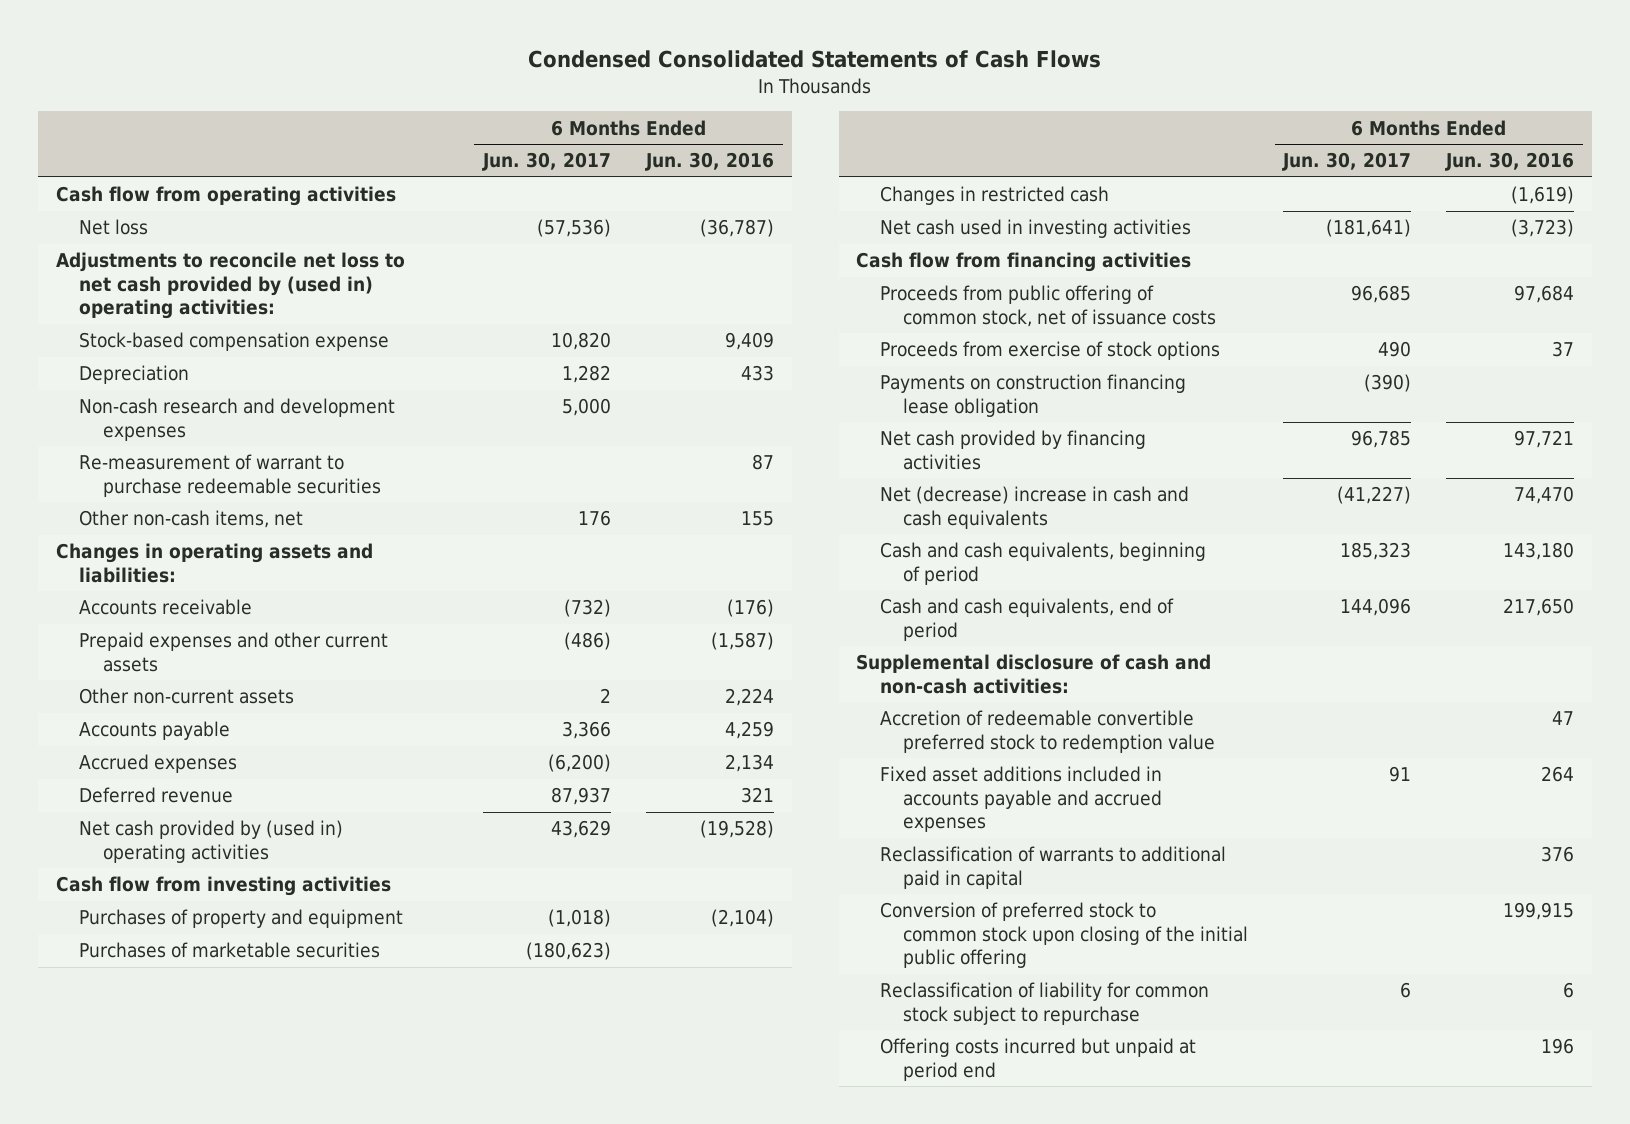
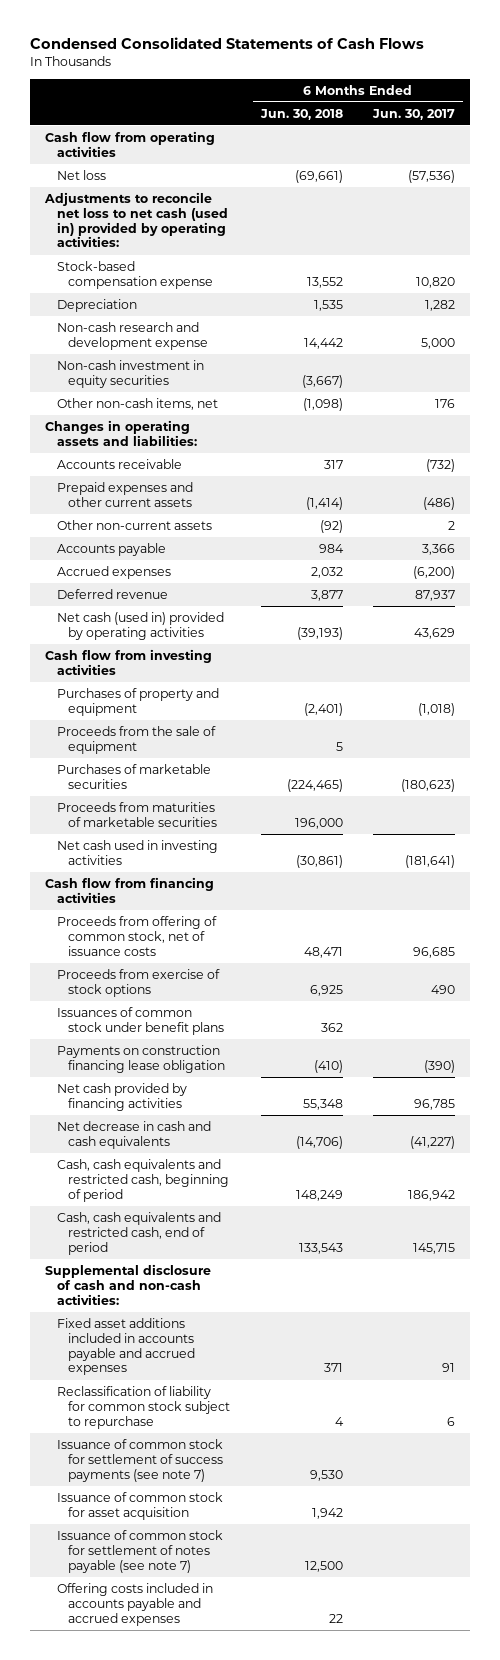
[645,152,775,172] Jun. 30, 2016 -> none
none -> [259,108,343,120] Jun. 30, 2018
[55,252,405,320] Adjustments to reconcile net loss to net cash provided by (used in) operating activities: -> [44,191,228,248] Adjustments to reconcile net loss to net cash (used in) provided by operating activities:
[79,454,381,497] Re-measurement of warrant to purchase redeemable securities -> none
[79,398,396,441] Non-cash research and development expenses -> [56,321,209,350] Non-cash research and development expense
none -> [56,359,204,388] Non-cash investment in equity securities
[79,820,344,863] Net cash provided by (used in) operating activities -> [56,611,224,640] Net cash (used in) provided by operating activities
none -> [56,725,216,754] Proceeds from the sale of equipment
[879,186,1109,206] Changes in restricted cash -> none
none -> [56,801,218,827] Proceeds from maturities of marketable securities
[879,285,1217,327] Proceeds from public offering of common stock, net of issuance costs -> [56,915,217,956] Proceeds from offering of common stock, net of issuance costs
none -> [56,1006,225,1035] Issuances of common stock under benefit plans
[879,486,1189,529] Net (decrease) increase in cash and cash equivalents -> [56,1120,211,1149] Net decrease in cash and cash equivalents
[879,542,1206,585] Cash and cash equivalents, beginning of period -> [56,1158,230,1202] Cash, cash equivalents and restricted cash, beginning of period
[1340,542,1412,561] 185,323 -> [408,1189,456,1201] 186,942
[879,598,1174,641] Cash and cash equivalents, end of period -> [56,1211,221,1255] Cash, cash equivalents and restricted cash, end of period
[1340,598,1412,617] 144,096 -> [413,1242,456,1254] 145,715
[879,710,1216,753] Accretion of redeemable convertible preferred stock to redemption value -> none
[879,846,1226,889] Reclassification of warrants to additional paid in capital -> none
[879,902,1249,969] Conversion of preferred stock to common stock upon closing of the initial public offering -> none
none -> [56,1438,224,1482] Issuance of common stock for settlement of success payments (see note 7)
none -> [56,1491,223,1520] Issuance of common stock for asset acquisition
none -> [56,1529,223,1573] Issuance of common stock for settlement of notes payable (see note 7)
[879,1038,1196,1081] Offering costs incurred but unpaid at period end -> [56,1582,213,1626] Offering costs included in accounts payable and accrued expenses

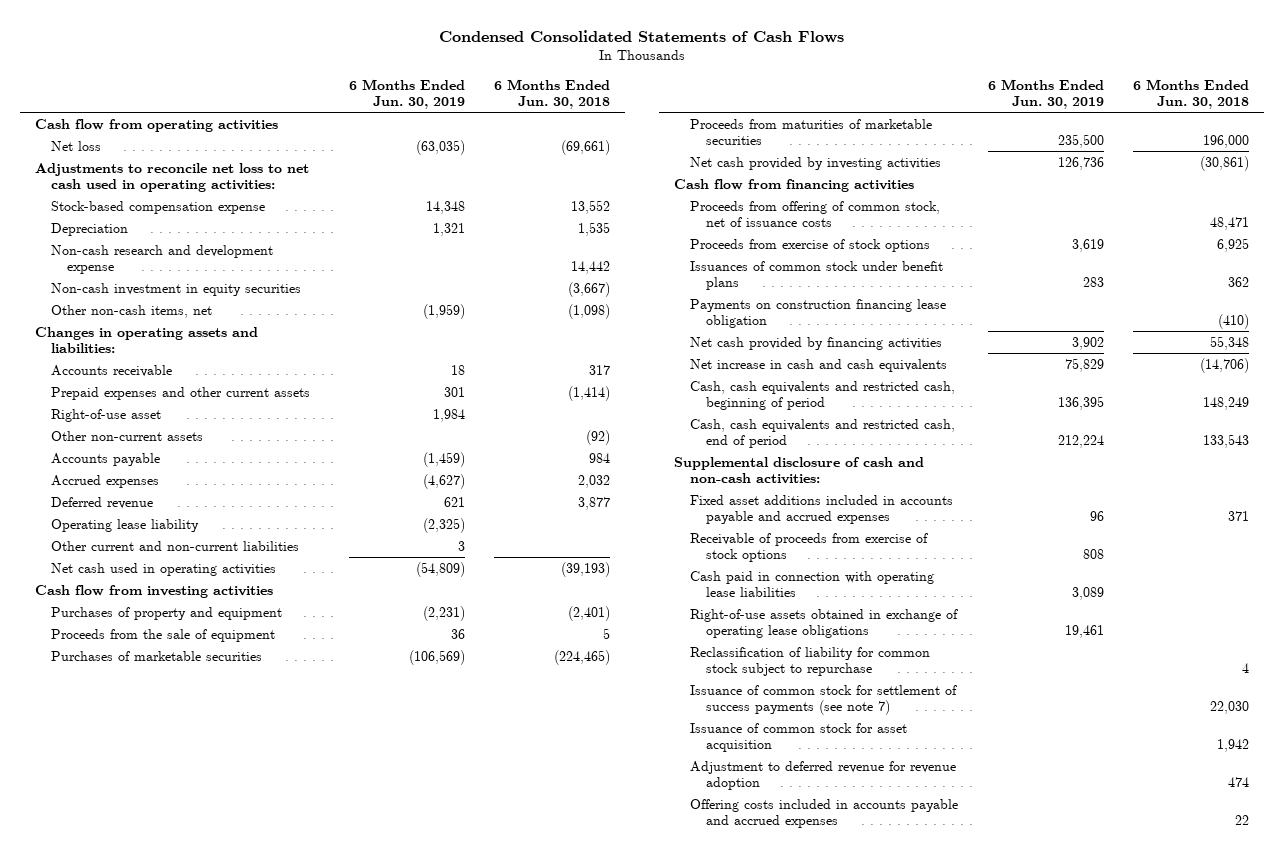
[372,108,456,120] Jun. 30, 2017 -> none
none -> [348,78,465,110] 6 Months Ended Jun. 30, 2019
[44,191,228,248] Adjustments to reconcile net loss to net cash (used in) provided by operating activities: -> [35,162,310,193] Adjustments to reconcile net loss to net cash used in operating activities:
none -> [50,408,161,422] Right-of-use asset
none -> [50,518,199,532] Operating lease liability
none -> [50,540,299,551] Other current and non-current liabilities
[56,611,224,640] Net cash (used in) provided by operating activities -> [50,562,276,576] Net cash used in operating activities
[56,839,218,865] Net cash used in investing activities -> [690,156,942,170] Net cash provided by investing activities
[56,1120,211,1149] Net decrease in cash and cash equivalents -> [690,358,948,372] Net increase in cash and cash equivalents
none -> [690,532,929,563] Receivable of proceeds from exercise of stock options
none -> [690,570,935,598] Cash paid in connection with operating lease liabilities
none -> [690,608,959,639] Right-of-use assets obtained in exchange of operating lease obligations
[309,1469,343,1481] 9,530 -> [1210,701,1250,715] 22,030
[56,1529,223,1573] Issuance of common stock for settlement of notes payable (see note 7) -> none
none -> [690,760,957,791] Adjustment to deferred revenue for revenue adoption

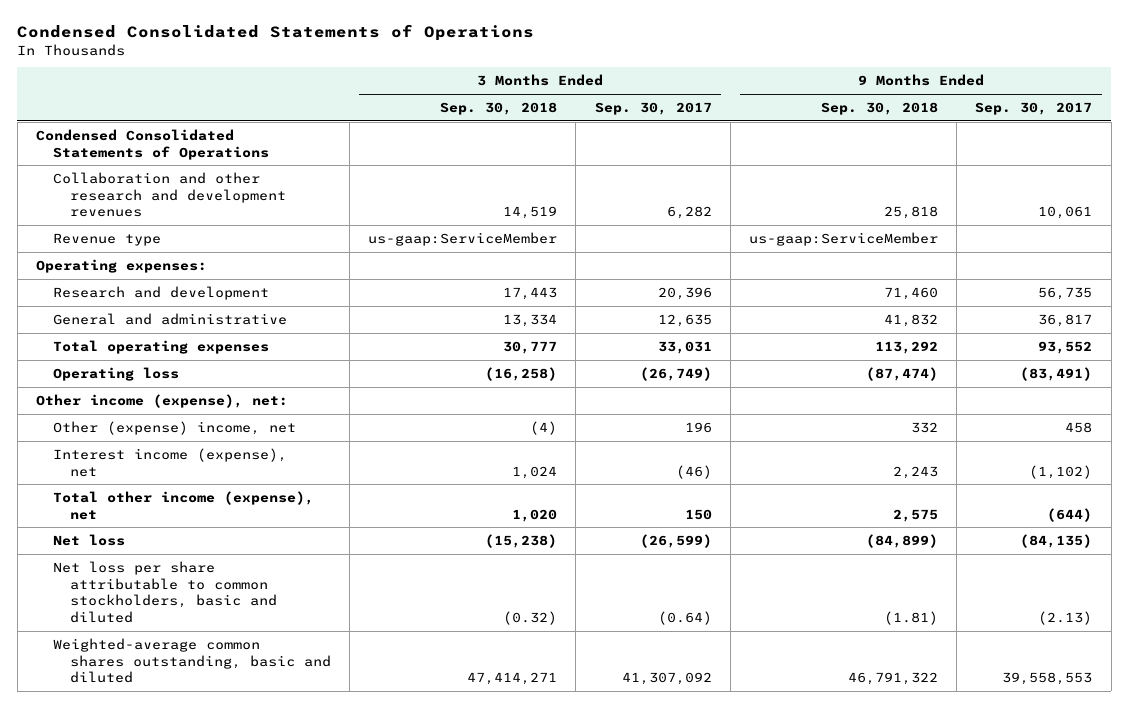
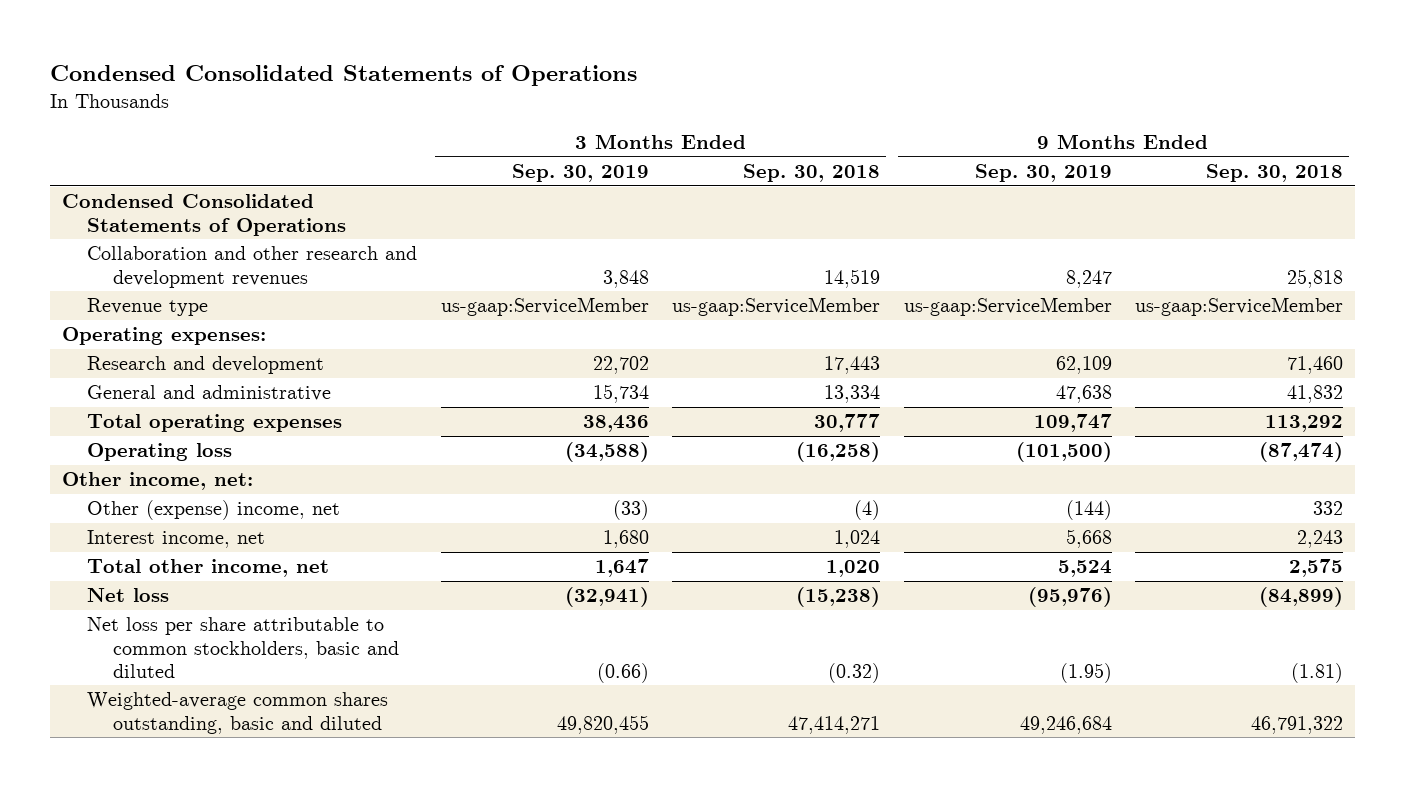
[594,102,712,116] Sep. 30, 2017 -> none
[975,102,1093,116] Sep. 30, 2017 -> none
none -> [511,164,649,183] Sep. 30, 2019
none -> [974,164,1112,183] Sep. 30, 2019
[35,393,288,408] Other income (expense), net: -> [61,472,253,491] Other income, net:
[52,447,287,477] Interest income (expense), net -> [87,530,266,549] Interest income, net
[52,490,314,520] Total other income (expense), net -> [87,559,330,578] Total other income, net

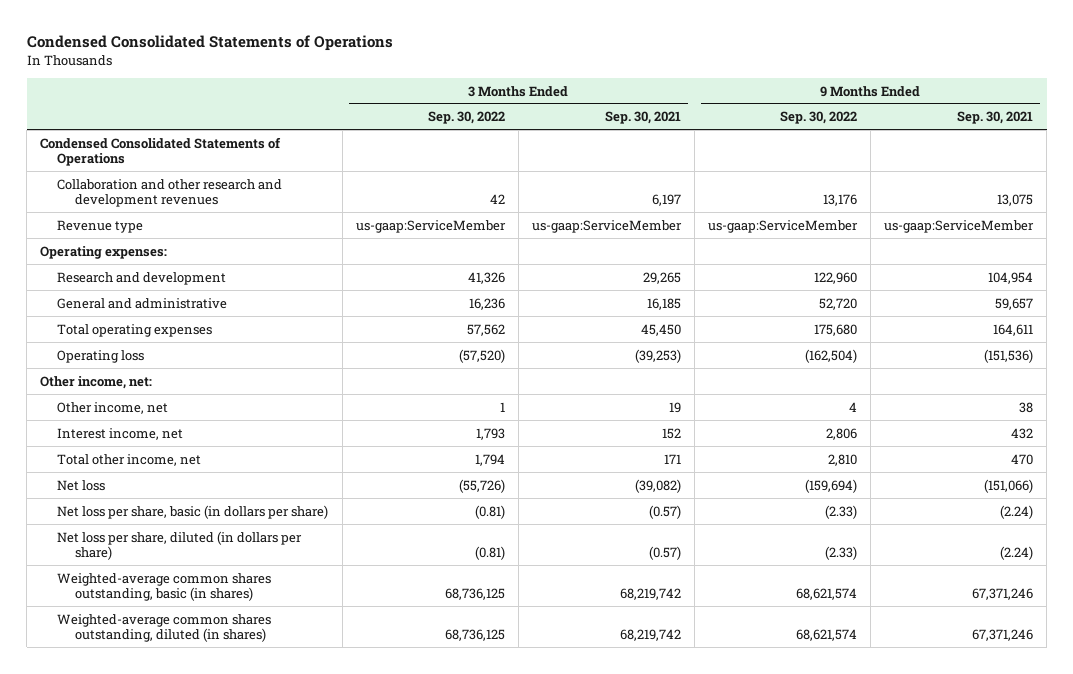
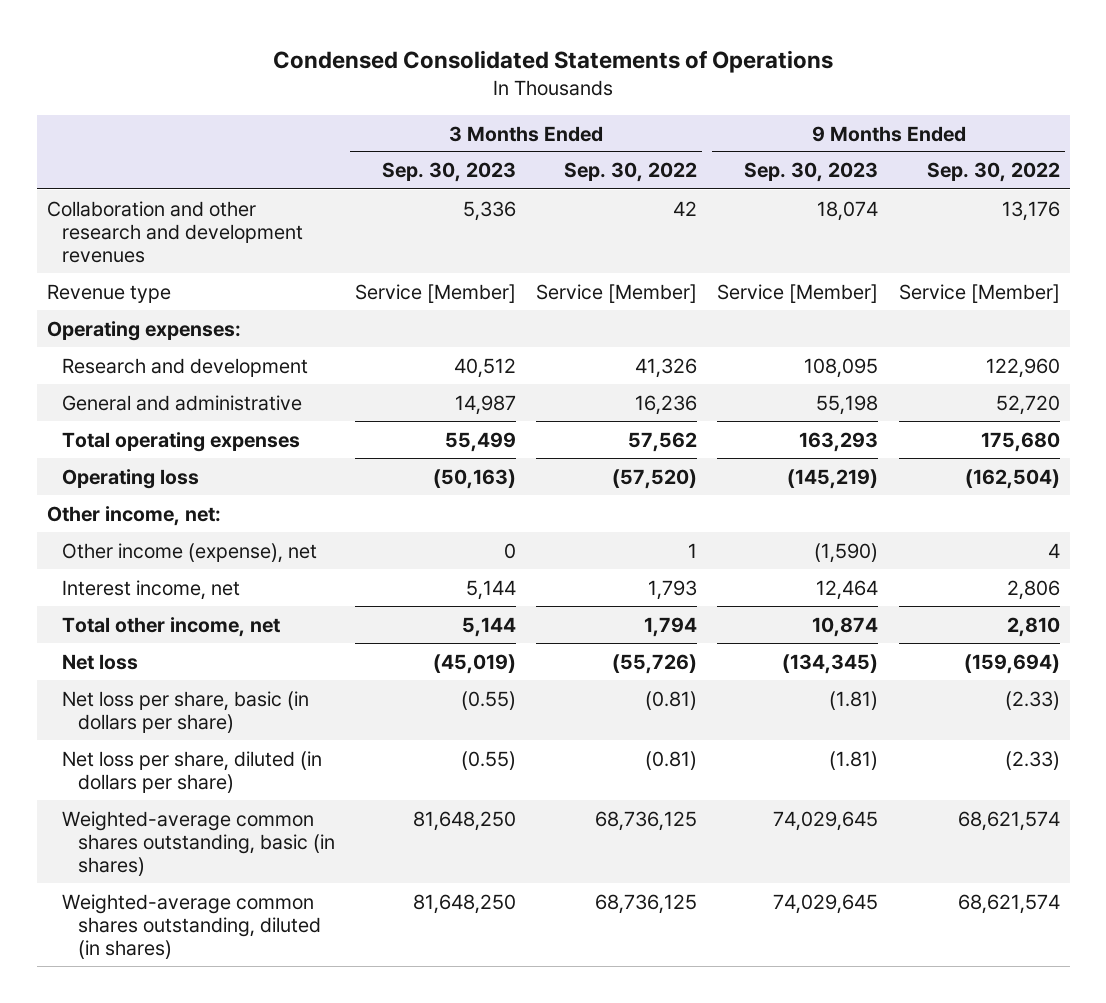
[604,111,681,125] Sep. 30, 2021 -> none
[957,111,1034,125] Sep. 30, 2021 -> none
none -> [382,162,517,183] Sep. 30, 2023
none -> [744,162,879,183] Sep. 30, 2023
[40,136,282,166] Condensed Consolidated Statements of Operations -> none
[355,219,506,233] us-gaap:ServiceMember -> [536,283,698,303] Service [Member]
[707,219,858,233] us-gaap:ServiceMember -> [898,283,1060,303] Service [Member]
[57,401,169,414] Other income, net -> [62,542,318,563] Other income (expense), net

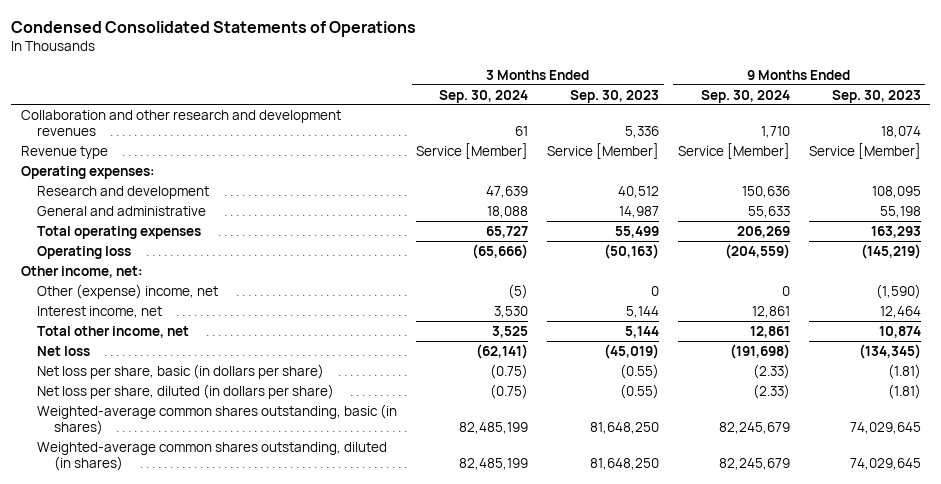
[564,162,698,183] Sep. 30, 2022 -> none
[926,162,1060,183] Sep. 30, 2022 -> none
none -> [439,89,529,103] Sep. 30, 2024
none -> [700,89,790,103] Sep. 30, 2024
[62,542,318,563] Other income (expense), net -> [37,283,219,299] Other (expense) income, net

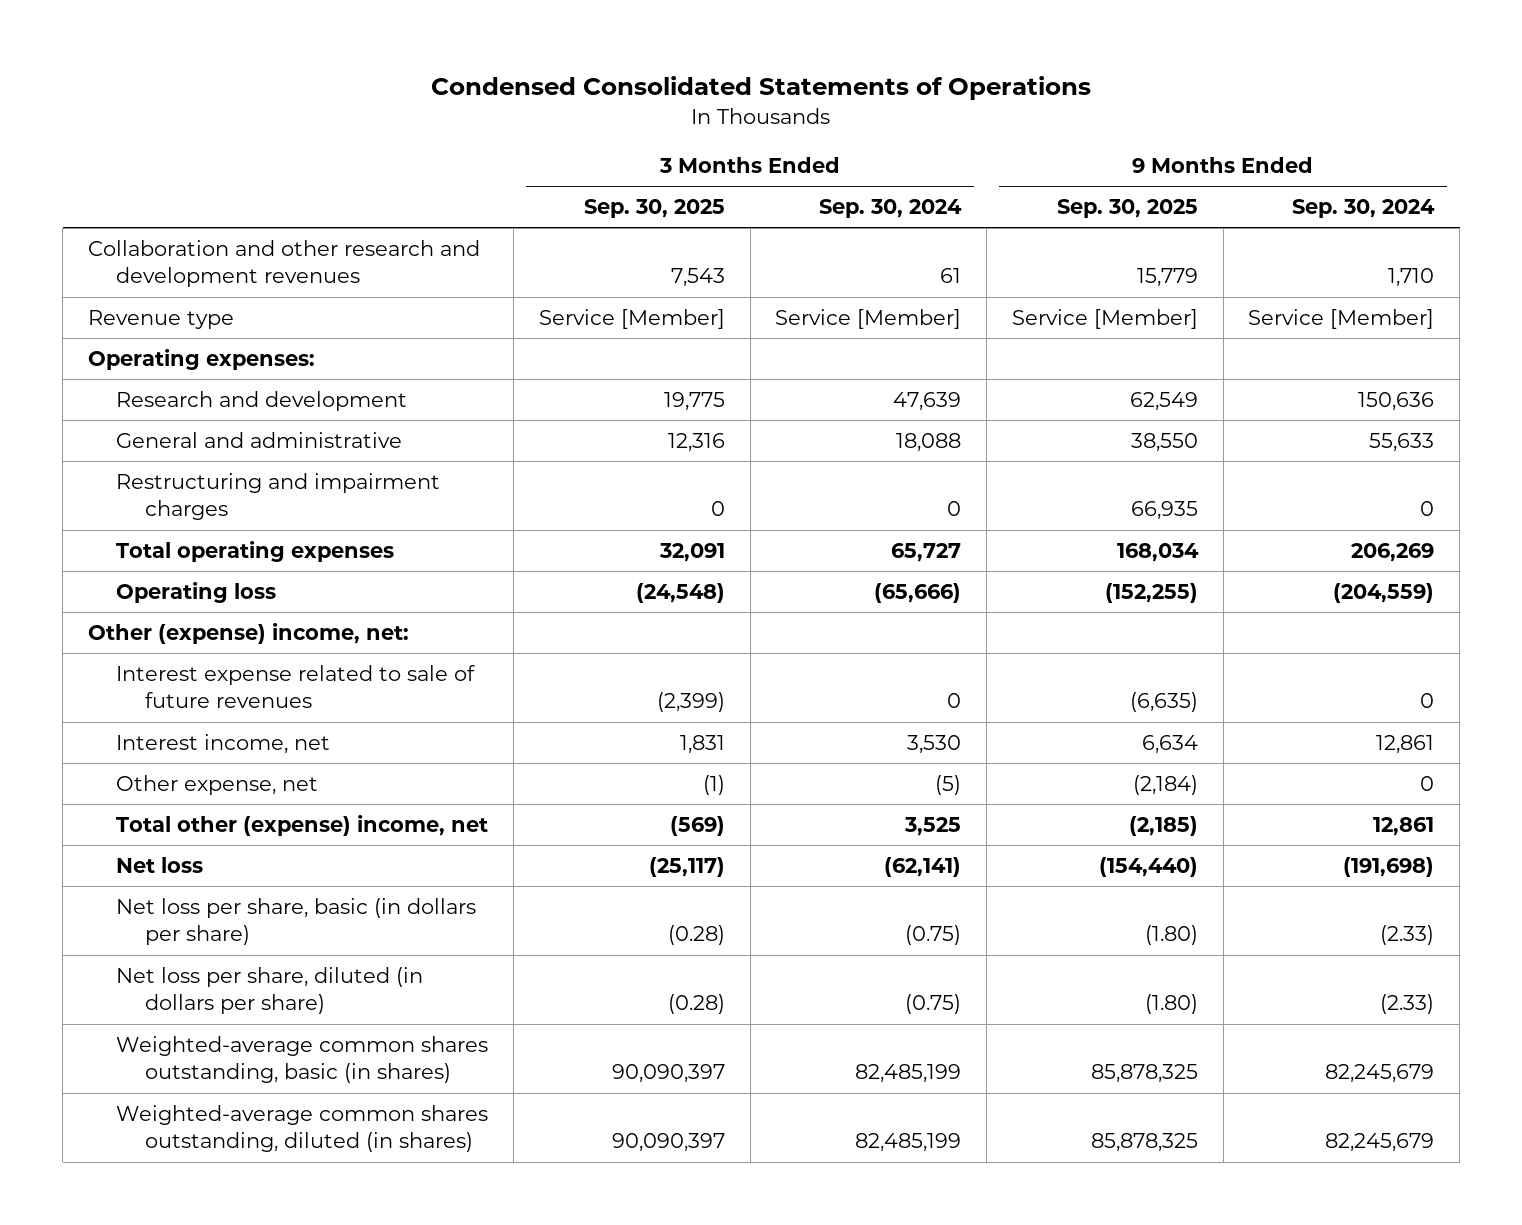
[570,89,660,103] Sep. 30, 2023 -> none
[831,89,921,103] Sep. 30, 2023 -> none
none -> [583,199,725,219] Sep. 30, 2025
none -> [1056,199,1198,219] Sep. 30, 2025
none -> [116,473,441,521] Restructuring and impairment charges
[37,283,219,299] Other (expense) income, net -> none
[20,265,143,278] Other income, net: -> [87,623,409,645] Other (expense) income, net:
none -> [116,665,476,709] Interest expense related to sale of future revenues
none -> [116,775,319,796] Other expense, net
[37,325,190,338] Total other income, net -> [116,815,489,837] Total other (expense) income, net

